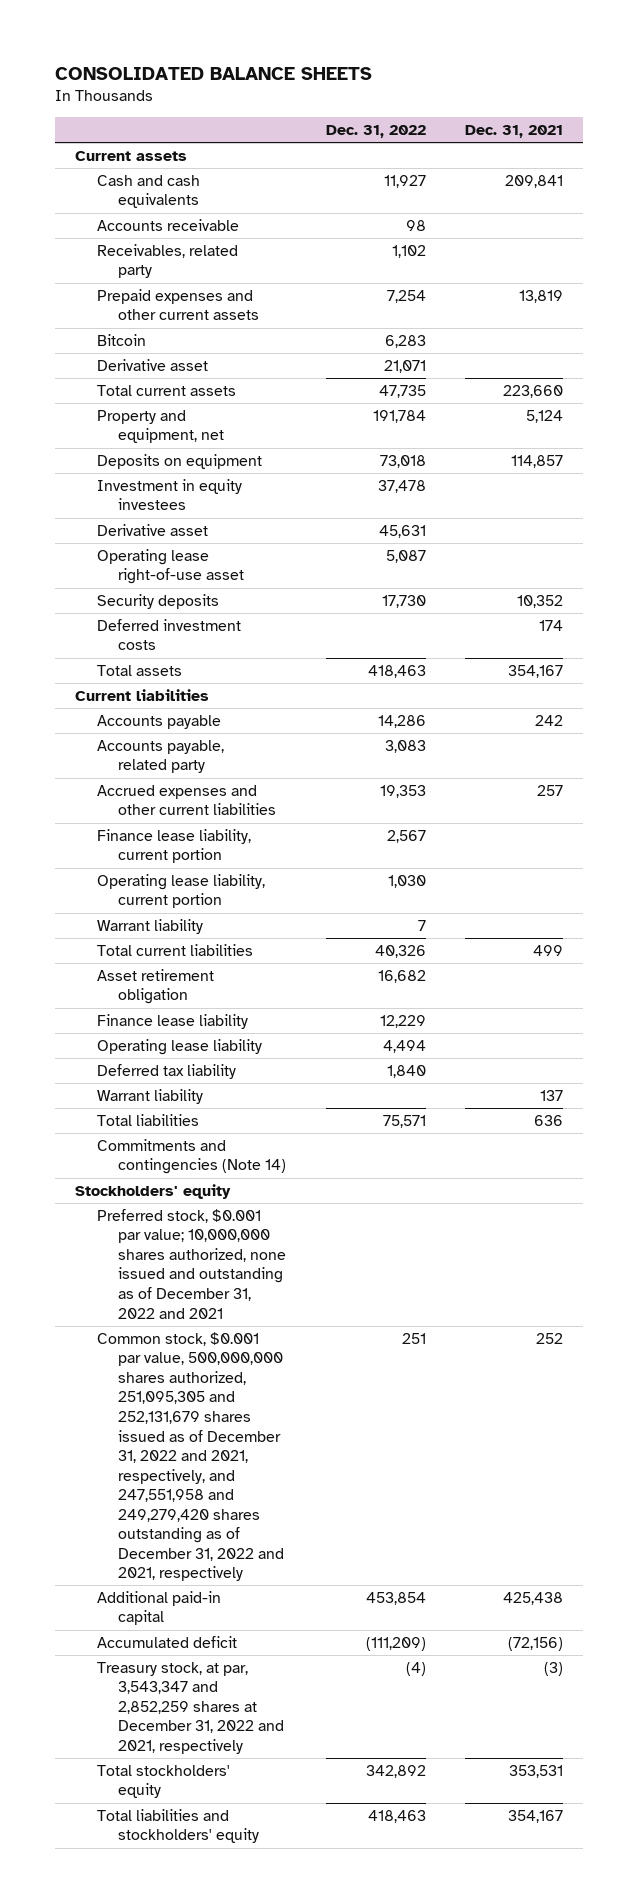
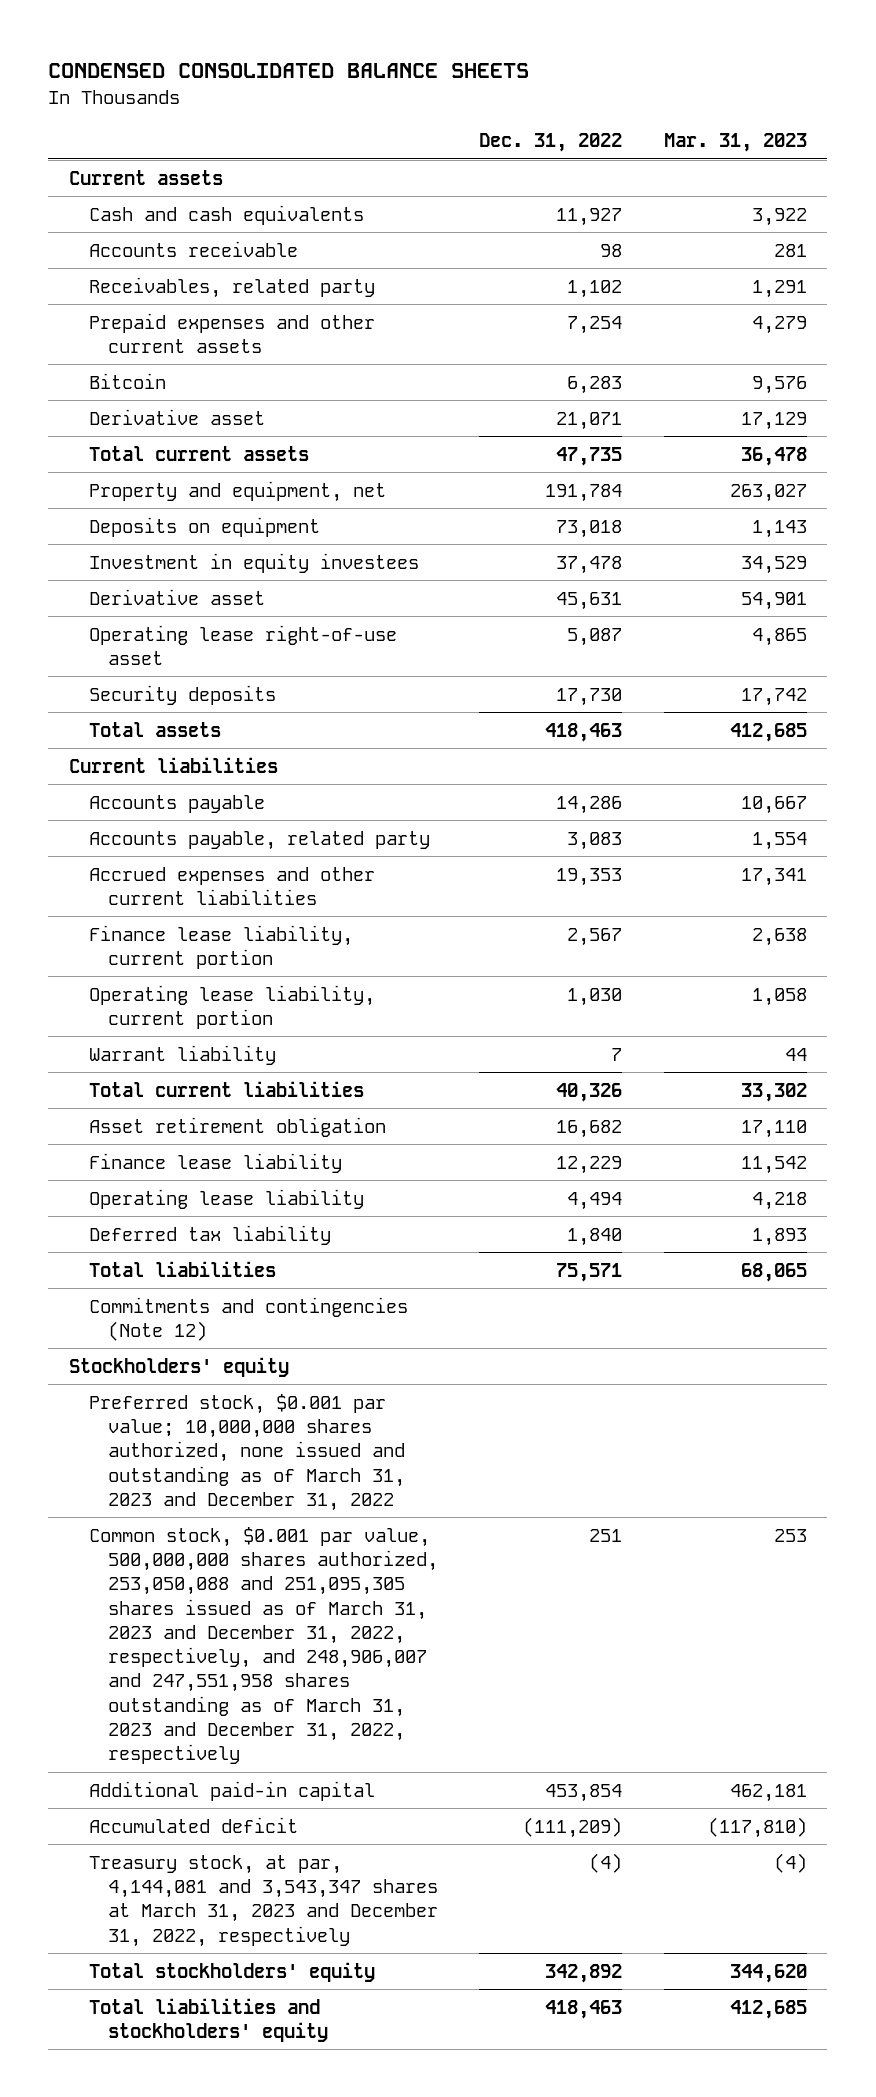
[55,66,373,80] CONSOLIDATED BALANCE SHEETS -> [48,62,530,78] CONDENSED CONSOLIDATED BALANCE SHEETS
[465,125,564,139] Dec. 31, 2021 -> none
none -> [663,133,807,153] Mar. 31, 2023
[96,618,241,651] Deferred investment costs -> none
[96,1088,203,1104] Warrant liability -> none
[96,1138,287,1175] Commitments and contingencies (Note 14) -> [88,1296,408,1341] Commitments and contingencies (Note 12)
[96,1208,287,1319] Preferred stock, $0.001 par value; 10,000,000 shares authorized, none issued and outstanding as of December 31, 2022 and 2021 -> [88,1393,406,1511] Preferred stock, $0.001 par value; 10,000,000 shares authorized, none issued and outstanding as of March 31, 2023 and December 31, 2022
[96,1331,285,1582] Common stock, $0.001 par value, 500,000,000 shares authorized, 251,095,305 and 252,131,679 shares issued as of December 31, 2022 and 2021, respectively, and 247,551,958 and 249,279,420 shares outstanding as of December 31, 2022 and 2021, respectively -> [88,1526,439,1765] Common stock, $0.001 par value, 500,000,000 shares authorized, 253,050,088 and 251,095,305 shares issued as of March 31, 2023 and December 31, 2022, respectively, and 248,906,007 and 247,551,958 shares outstanding as of March 31, 2023 and December 31, 2022, respectively
[96,1661,285,1755] Treasury stock, at par, 3,543,347 and 2,852,259 shares at December 31, 2022 and 2021, respectively -> [88,1854,439,1947] Treasury stock, at par, 4,144,081 and 3,543,347 shares at March 31, 2023 and December 31, 2022, respectively

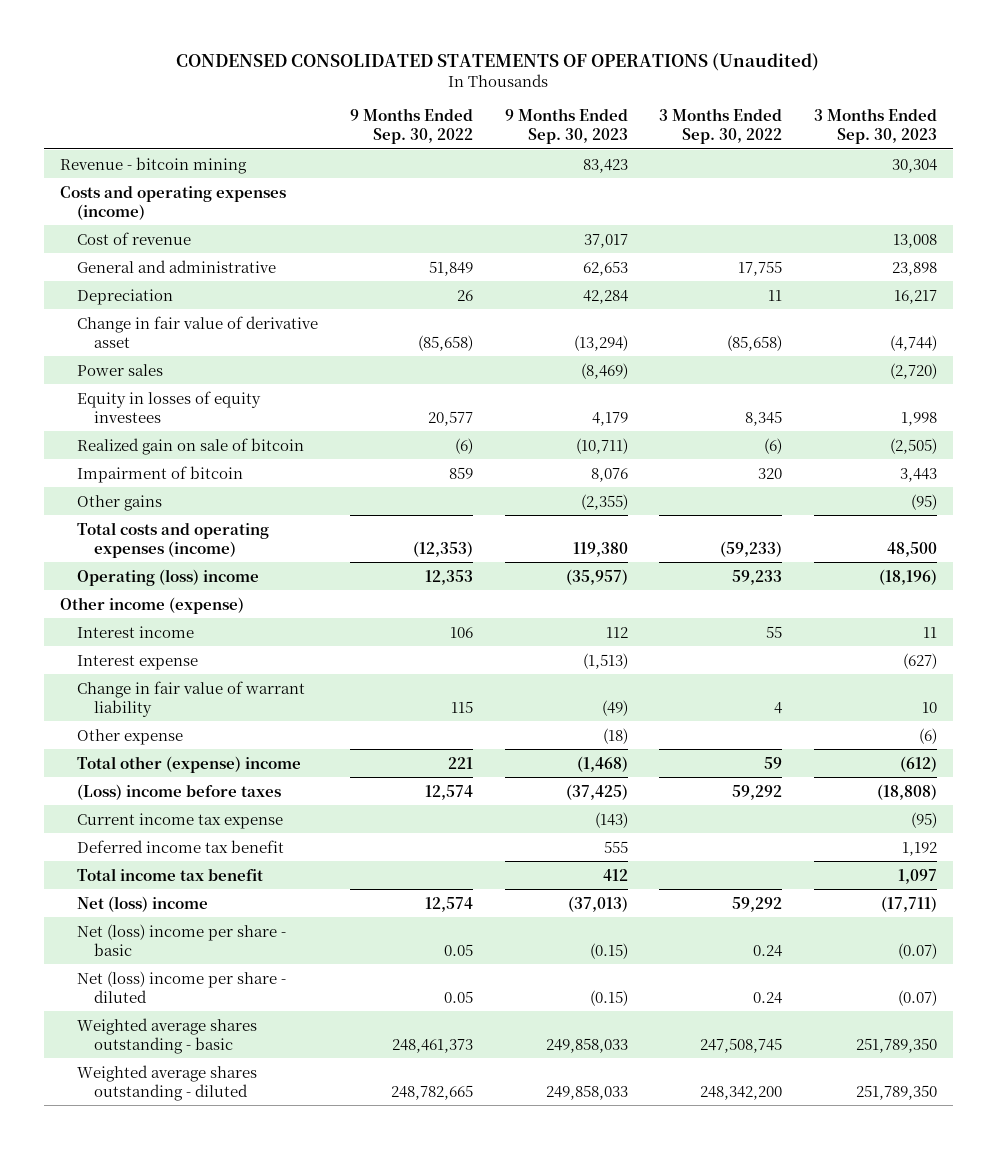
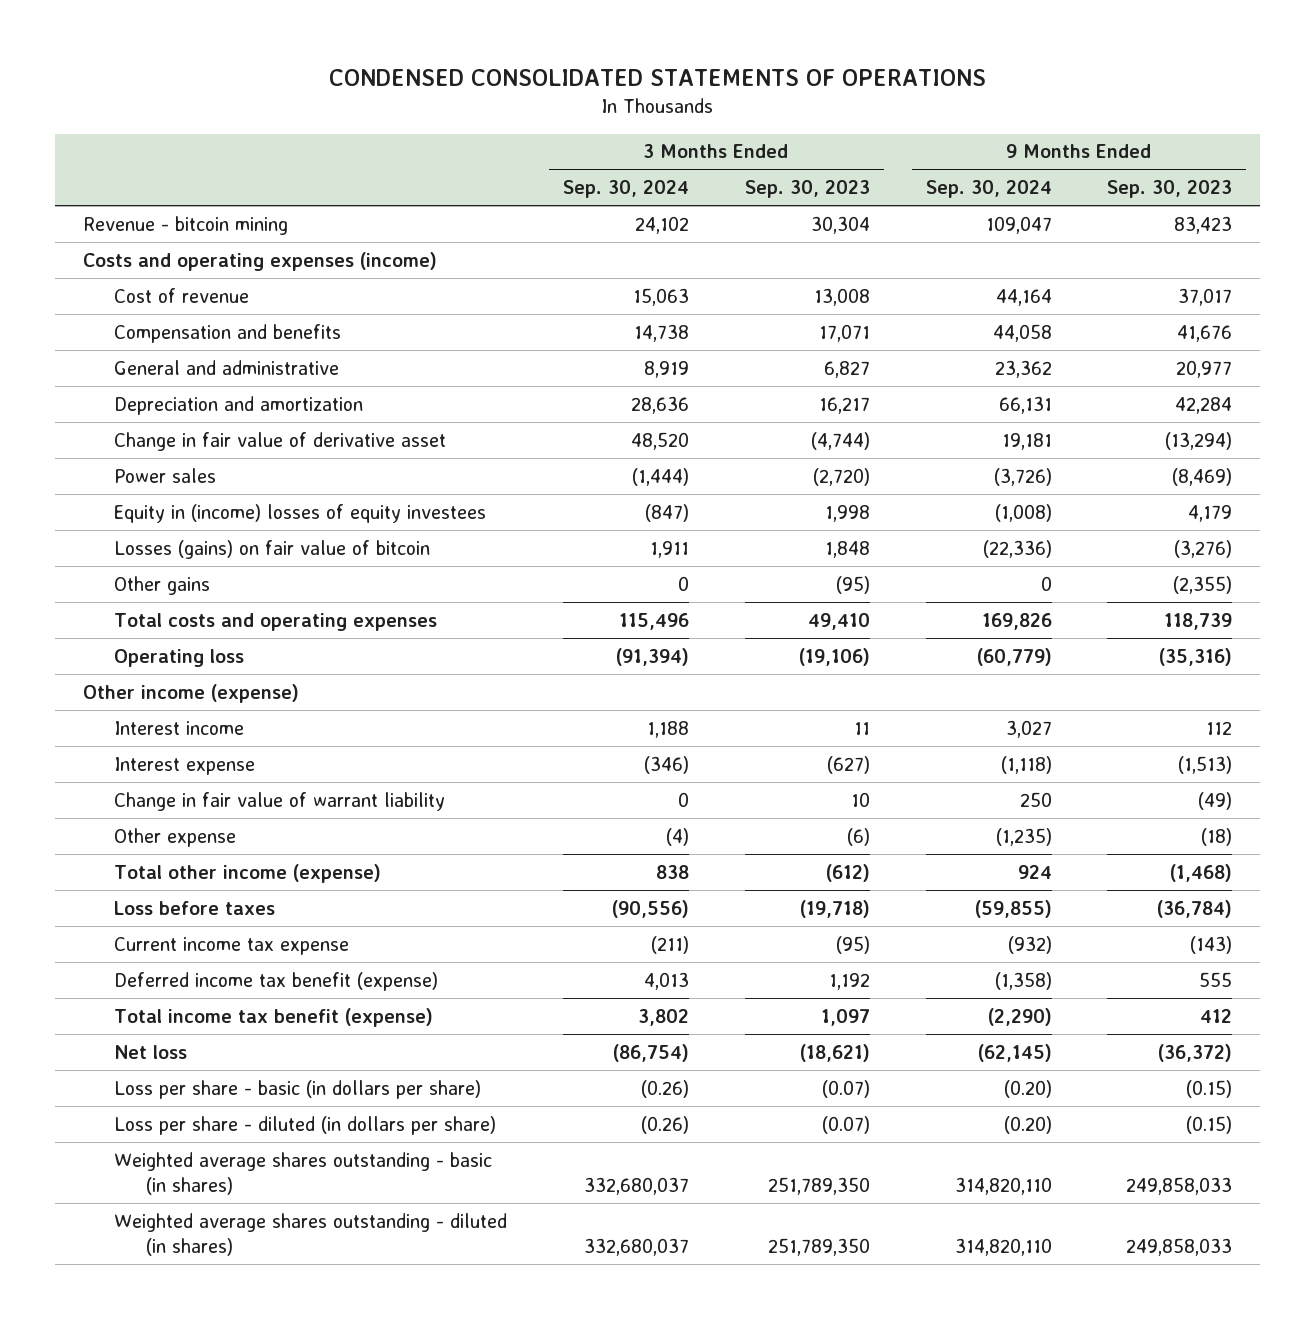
[176,52,820,71] CONDENSED CONSOLIDATED STATEMENTS OF OPERATIONS (Unaudited) -> [329,69,987,87] CONDENSED CONSOLIDATED STATEMENTS OF OPERATIONS
[349,108,473,145] 9 Months Ended Sep. 30, 2022 -> none
[659,108,783,145] 3 Months Ended Sep. 30, 2022 -> none
none -> [562,180,689,199] Sep. 30, 2024
none -> [925,180,1052,199] Sep. 30, 2024
none -> [114,323,342,343] Compensation and benefits
[582,260,628,276] 62,653 -> [1176,359,1233,378] 20,977
[892,261,938,276] 23,898 -> [823,360,870,378] 6,827
[76,288,173,305] Depreciation -> [114,395,364,415] Depreciation and amortization
[76,437,304,455] Realized gain on sale of bitcoin -> none
[76,465,243,483] Impairment of bitcoin -> none
[76,390,261,423] Equity in losses of equity investees -> [114,503,487,523] Equity in (income) losses of equity investees
none -> [114,539,431,559] Losses (gains) on fair value of bitcoin
[76,521,269,558] Total costs and operating expenses (income) -> [114,612,438,631] Total costs and operating expenses
[572,541,628,557] 119,380 -> [1164,612,1233,630] 118,739
[887,541,938,557] 48,500 -> [807,612,870,630] 49,410
[76,568,259,586] Operating (loss) income -> [114,648,245,667] Operating loss
[565,568,628,585] (35,957) -> [1159,647,1233,666] (35,316)
[879,568,938,585] (18,196) -> [798,647,870,666] (19,106)
[76,755,301,773] Total other (expense) income -> [114,863,382,883] Total other income (expense)
[76,783,281,800] (Loss) income before taxes -> [114,900,276,915] Loss before taxes
[565,783,628,800] (37,425) -> [1157,899,1233,918] (36,784)
[877,783,938,800] (18,808) -> [799,899,870,918] (19,718)
[76,839,284,853] Deferred income tax benefit -> [114,971,439,991] Deferred income tax benefit (expense)
[76,867,263,881] Total income tax benefit -> [114,1007,434,1027] Total income tax benefit (expense)
[76,895,208,912] Net (loss) income -> [114,1044,188,1059] Net loss
[567,895,628,912] (37,013) -> [1158,1043,1233,1062] (36,372)
[881,895,938,912] (17,711) -> [799,1043,870,1062] (18,621)
[76,923,286,956] Net (loss) income per share - basic -> [114,1079,482,1099] Loss per share - basic (in dollars per share)
[76,970,286,1003] Net (loss) income per share - diluted -> [114,1115,497,1135] Loss per share - diluted (in dollars per share)
[76,1017,257,1054] Weighted average shares outstanding - basic -> [114,1151,493,1195] Weighted average shares outstanding - basic (in shares)
[76,1064,257,1101] Weighted average shares outstanding - diluted -> [114,1212,508,1256] Weighted average shares outstanding - diluted (in shares)

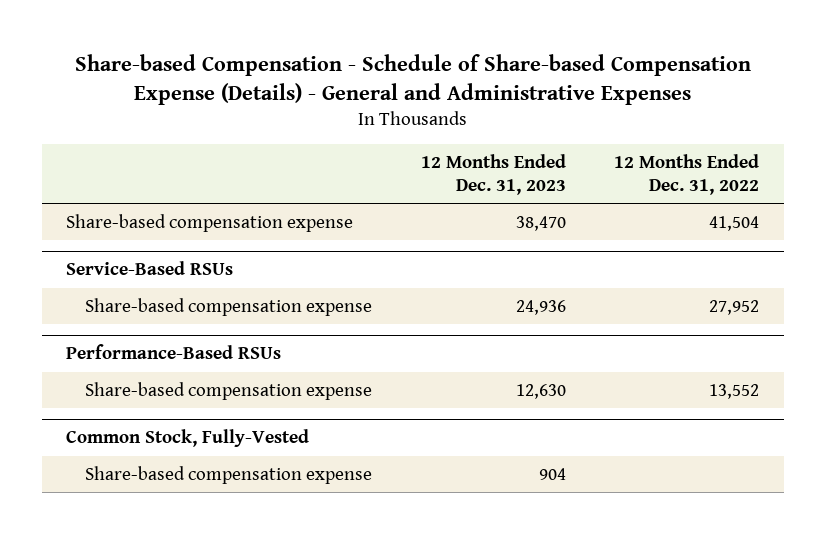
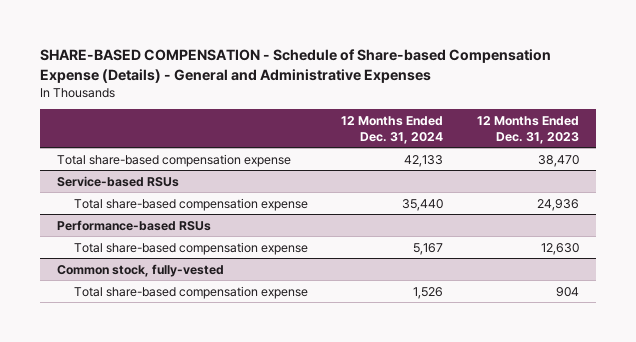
[74,54,751,106] Share-based Compensation - Schedule of Share-based Compensation Expense (Details) - General and Administrative Expenses -> [40,49,552,83] SHARE-BASED COMPENSATION - Schedule of Share-based Compensation Expense (Details) - General and Administrative Expenses
[614,153,760,195] 12 Months Ended Dec. 31, 2022 -> none
none -> [341,116,444,144] 12 Months Ended Dec. 31, 2024
[66,213,354,232] Share-based compensation expense -> [57,153,292,167] Total share-based compensation expense
[66,261,234,276] Service-Based RSUs -> [57,175,180,187] Service-based RSUs
[85,297,373,316] Share-based compensation expense -> [73,197,308,211] Total share-based compensation expense
[66,344,282,360] Performance-Based RSUs -> [57,219,212,231] Performance-based RSUs
[85,381,373,400] Share-based compensation expense -> [73,241,308,255] Total share-based compensation expense
[66,429,310,448] Common Stock, Fully-Vested -> [57,263,225,277] Common stock, fully-vested
[85,465,373,484] Share-based compensation expense -> [73,285,308,299] Total share-based compensation expense

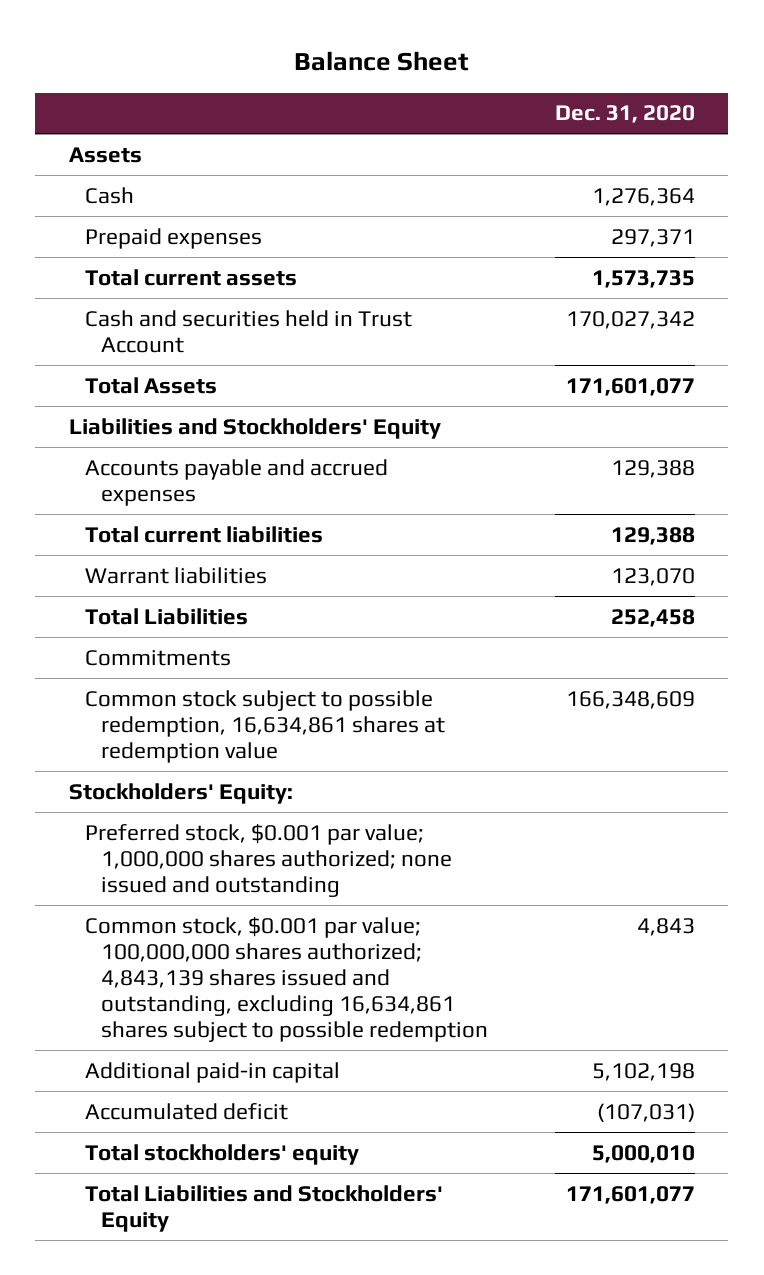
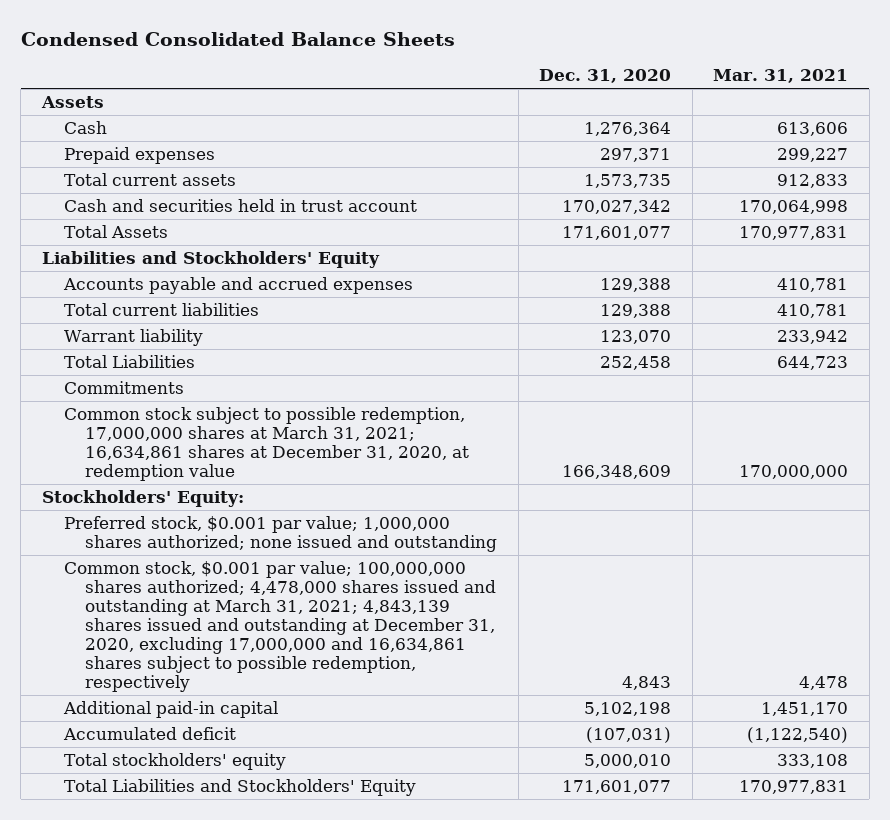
[293,51,469,72] Balance Sheet -> [20,32,455,47] Condensed Consolidated Balance Sheets
none -> [713,69,849,84] Mar. 31, 2021
[84,309,412,353] Cash and securities held in Trust Account -> [63,198,417,212] Cash and securities held in trust account
[84,566,267,584] Warrant liabilities -> [63,328,203,346] Warrant liability
[84,689,445,763] Common stock subject to possible redemption, 16,634,861 shares at redemption value -> [63,406,470,481] Common stock subject to possible redemption, 17,000,000 shares at March 31, 2021; 16,634,861 shares at December 31, 2020, at redemption value
[84,916,488,1042] Common stock, $0.001 par value; 100,000,000 shares authorized; 4,843,139 shares issued and outstanding, excluding 16,634,861 shares subject to possible redemption -> [63,560,497,692] Common stock, $0.001 par value; 100,000,000 shares authorized; 4,478,000 shares issued and outstanding at March 31, 2021; 4,843,139 shares issued and outstanding at December 31, 2020, excluding 17,000,000 and 16,634,861 shares subject to possible redemption, respectively

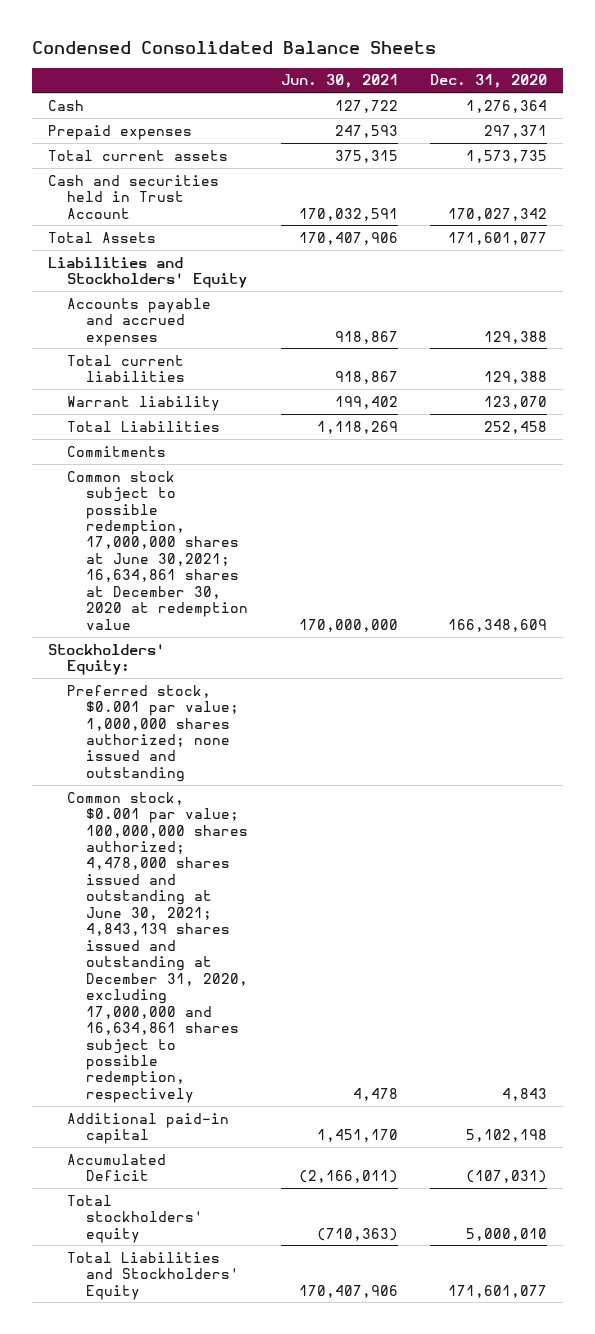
[713,69,849,84] Mar. 31, 2021 -> none
none -> [280,74,398,89] Jun. 30, 2021
[40,95,104,108] Assets -> none
[63,198,417,212] Cash and securities held in trust account -> [47,174,219,219] Cash and securities held in Trust Account
[63,406,470,481] Common stock subject to possible redemption, 17,000,000 shares at March 31, 2021; 16,634,861 shares at December 31, 2020, at redemption value -> [66,470,249,630] Common stock subject to possible redemption, 17,000,000 shares at June 30,2021; 16,634,861 shares at December 30, 2020 at redemption value
[63,560,497,692] Common stock, $0.001 par value; 100,000,000 shares authorized; 4,478,000 shares issued and outstanding at March 31, 2021; 4,843,139 shares issued and outstanding at December 31, 2020, excluding 17,000,000 and 16,634,861 shares subject to possible redemption, respectively -> [66,791,249,1103] Common stock, $0.001 par value; 100,000,000 shares authorized; 4,478,000 shares issued and outstanding at June 30, 2021; 4,843,139 shares issued and outstanding at December 31, 2020, excluding 17,000,000 and 16,634,861 shares subject to possible redemption, respectively
[62,726,236,740] Accumulated deficit -> [66,1153,166,1182] Accumulated Deficit

